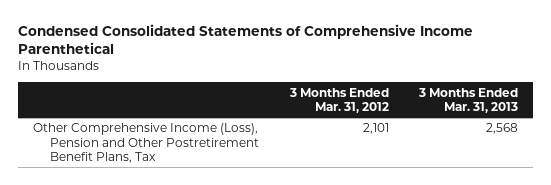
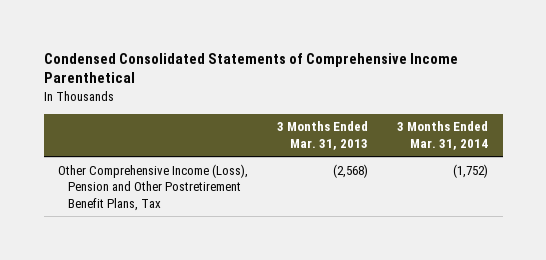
[288,87,389,114] 3 Months Ended Mar. 31, 2012 -> none
none -> [397,121,489,150] 3 Months Ended Mar. 31, 2014
[486,123,519,135] 2,568 -> [333,163,369,178] (2,568)

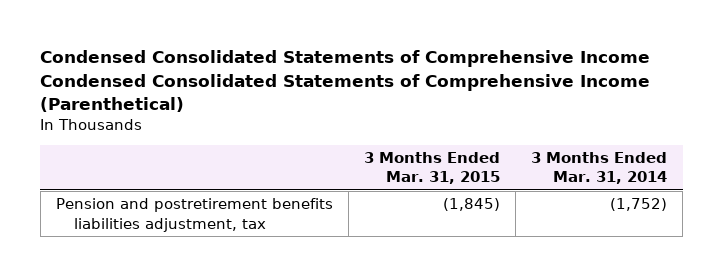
[43,52,458,84] Condensed Consolidated Statements of Comprehensive Income Parenthetical -> [40,50,651,112] Condensed Consolidated Statements of Comprehensive Income Condensed Consolidated Statements of Comprehensive Income (Parenthetical)
[277,121,369,150] 3 Months Ended Mar. 31, 2013 -> none
none -> [363,151,500,185] 3 Months Ended Mar. 31, 2015
[58,163,249,211] Other Comprehensive Income (Loss), Pension and Other Postretirement Benefit Plans, Tax -> [55,198,333,232] Pension and postretirement benefits liabilities adjustment, tax

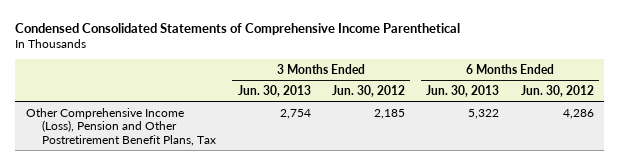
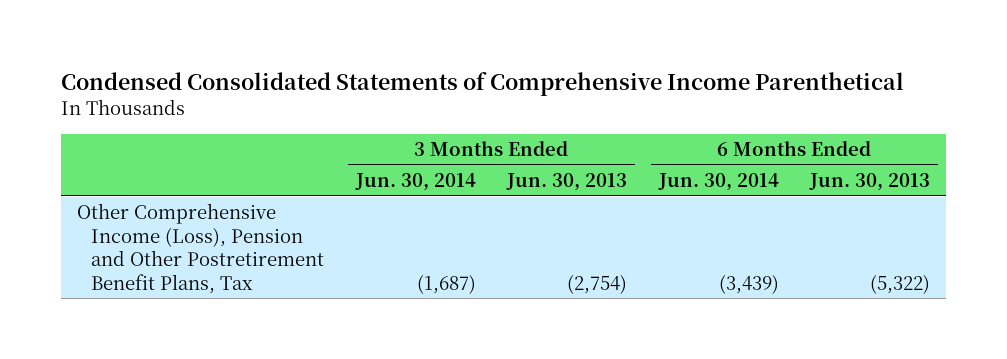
[332,84,406,97] Jun. 30, 2012 -> none
[520,84,594,97] Jun. 30, 2012 -> none
none -> [354,173,476,192] Jun. 30, 2014
none -> [657,173,779,192] Jun. 30, 2014
[279,108,311,119] 2,754 -> [567,273,628,294] (2,754)
[468,108,500,119] 5,322 -> [870,273,931,294] (5,322)

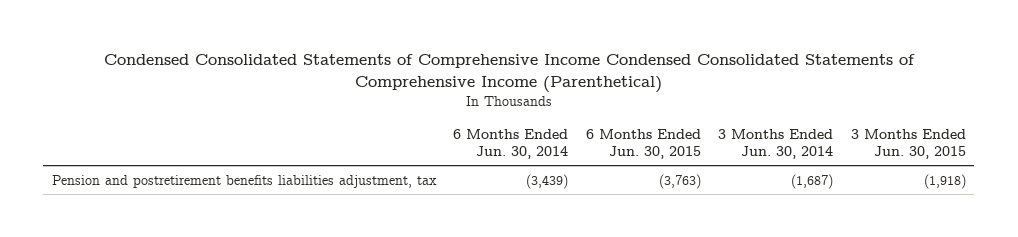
[61,72,905,97] Condensed Consolidated Statements of Comprehensive Income Parenthetical -> [103,54,915,94] Condensed Consolidated Statements of Comprehensive Income Condensed Consolidated Statements of Comprehensive Income (Parenthetical)
[506,173,628,192] Jun. 30, 2013 -> none
[809,173,931,192] Jun. 30, 2013 -> none
none -> [585,128,701,160] 6 Months Ended Jun. 30, 2015
none -> [850,128,966,160] 3 Months Ended Jun. 30, 2015
[76,203,325,294] Other Comprehensive Income (Loss), Pension and Other Postretirement Benefit Plans, Tax -> [52,174,438,188] Pension and postretirement benefits liabilities adjustment, tax

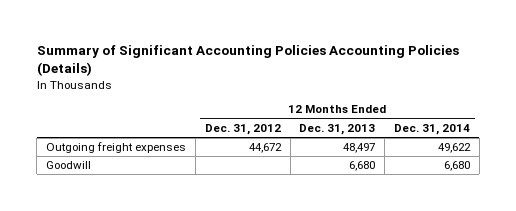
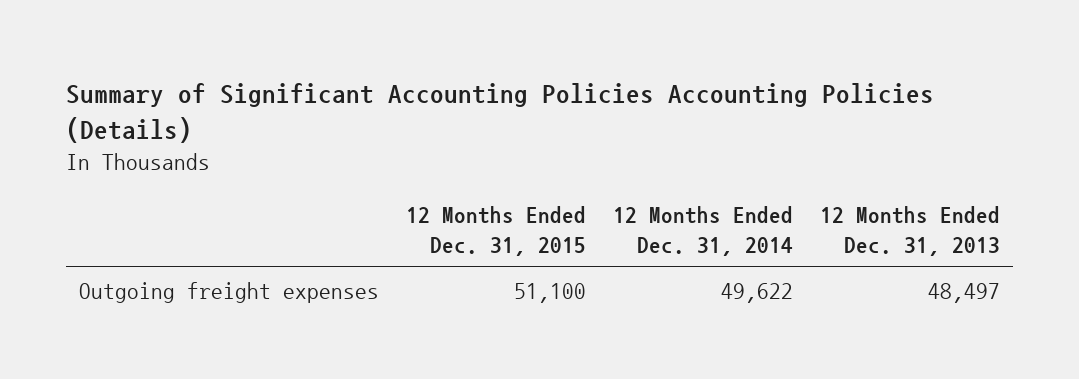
[204,123,281,135] Dec. 31, 2012 -> none
none -> [406,206,587,256] 12 Months Ended Dec. 31, 2015
[46,161,92,170] Goodwill -> none

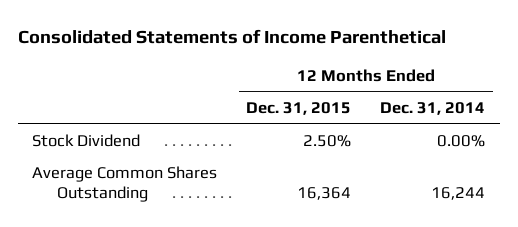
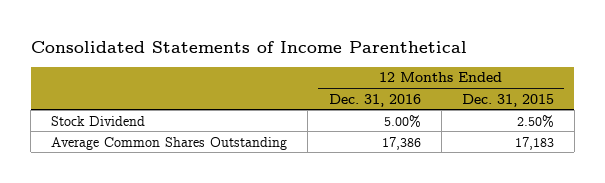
[380,101,486,115] Dec. 31, 2014 -> none
none -> [328,93,421,107] Dec. 31, 2016
[297,186,352,200] 16,364 -> [514,136,554,150] 17,183

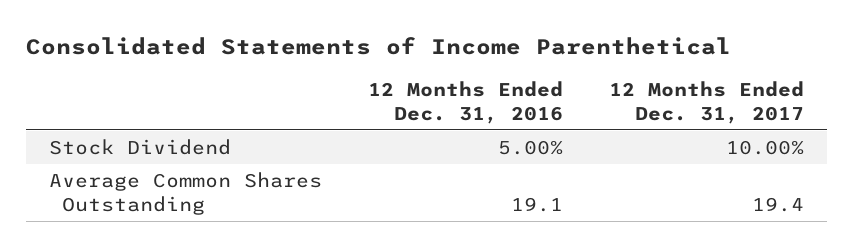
[461,93,554,107] Dec. 31, 2015 -> none
none -> [609,80,805,124] 12 Months Ended Dec. 31, 2017
[381,136,421,150] 17,386 -> [510,196,563,212] 19.1

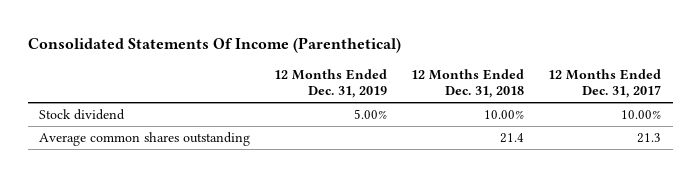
[25,37,731,56] Consolidated Statements of Income Parenthetical -> [27,37,401,54] Consolidated Statements Of Income (Parenthetical)
[367,80,563,124] 12 Months Ended Dec. 31, 2016 -> none
none -> [274,68,388,99] 12 Months Ended Dec. 31, 2019
none -> [410,68,524,99] 12 Months Ended Dec. 31, 2018
[48,139,231,156] Stock Dividend -> [39,109,126,121] Stock dividend
[48,172,322,215] Average Common Shares Outstanding -> [39,132,251,147] Average common shares outstanding
[752,196,805,212] 19.4 -> [636,133,661,144] 21.3

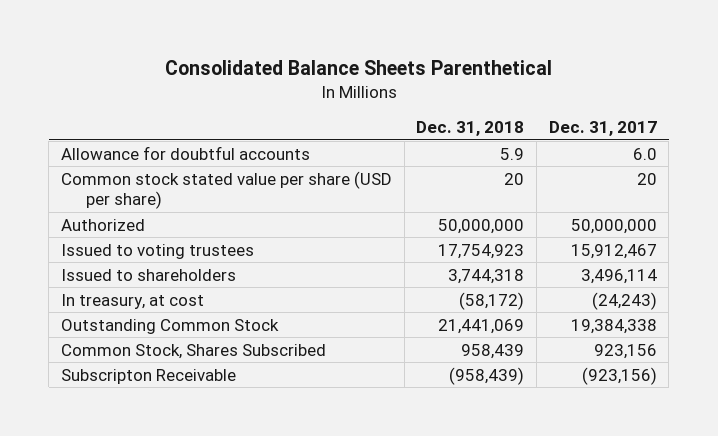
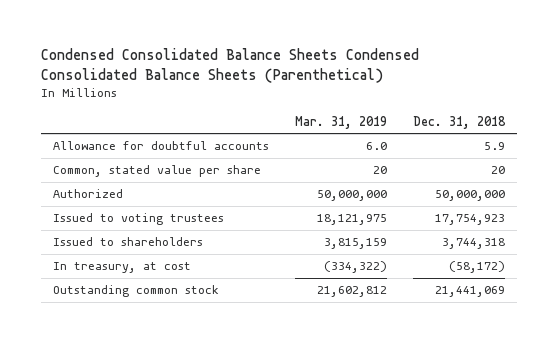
[164,60,552,76] Consolidated Balance Sheets Parenthetical -> [40,48,419,83] Condensed Consolidated Balance Sheets Condensed Consolidated Balance Sheets (Parenthetical)
[548,121,657,137] Dec. 31, 2017 -> none
none -> [295,115,388,129] Mar. 31, 2019
[61,170,393,210] Common stock stated value per share (USD per share) -> [53,165,262,178] Common, stated value per share
[61,343,327,359] Common Stock, Shares Subscribed -> none
[61,368,237,384] Subscripton Receivable -> none
[61,318,280,334] Outstanding Common Stock -> [53,285,220,298] Outstanding common stock

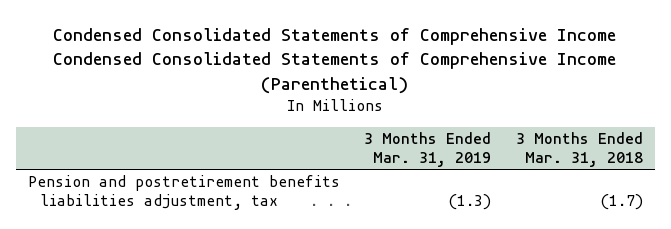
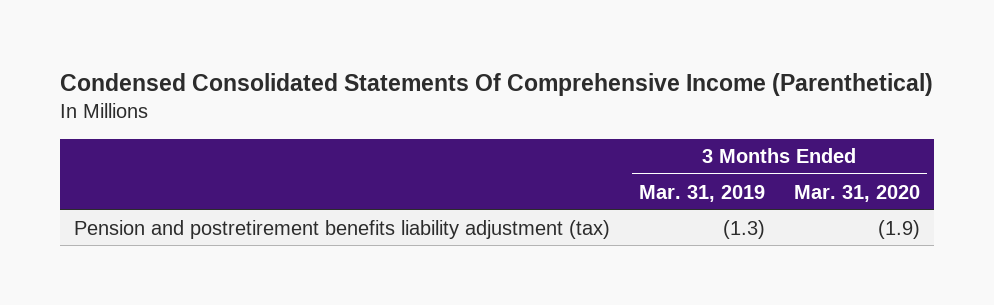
[53,27,617,94] Condensed Consolidated Statements of Comprehensive Income Condensed Consolidated Statements of Comprehensive Income (Parenthetical) -> [60,73,934,97] Condensed Consolidated Statements Of Comprehensive Income (Parenthetical)
[515,131,643,167] 3 Months Ended Mar. 31, 2018 -> none
none -> [793,184,920,202] Mar. 31, 2020
[28,175,341,211] Pension and postretirement benefits liabilities adjustment, tax -> [74,219,611,239] Pension and postretirement benefits liability adjustment (tax)

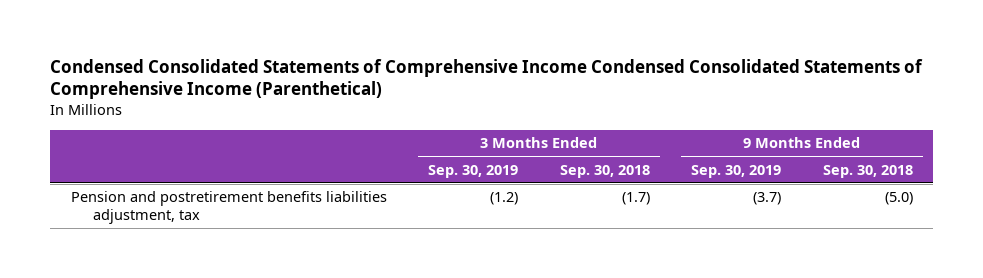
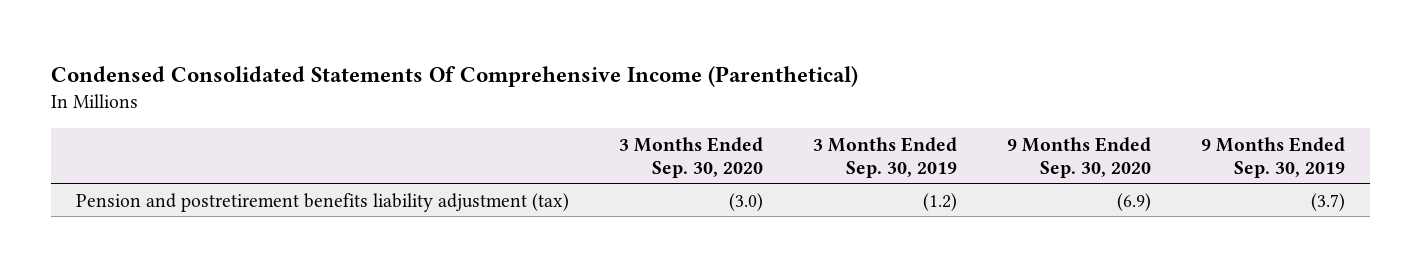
[49,58,923,100] Condensed Consolidated Statements of Comprehensive Income Condensed Consolidated Statements of Comprehensive Income (Parenthetical) -> [51,65,859,87] Condensed Consolidated Statements Of Comprehensive Income (Parenthetical)
[559,164,650,178] Sep. 30, 2018 -> none
[822,164,913,178] Sep. 30, 2018 -> none
none -> [619,136,764,178] 3 Months Ended Sep. 30, 2020
none -> [1006,136,1151,178] 9 Months Ended Sep. 30, 2020
[70,191,387,225] Pension and postretirement benefits liabilities adjustment, tax -> [76,192,570,212] Pension and postretirement benefits liability adjustment (tax)

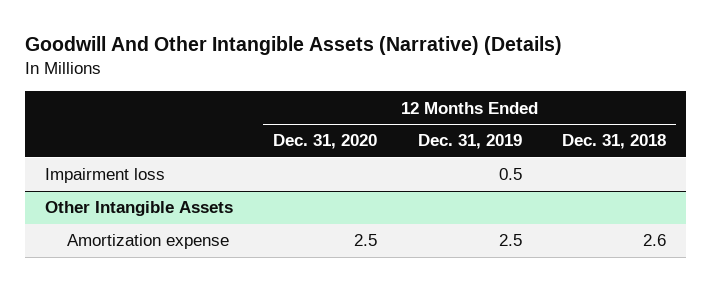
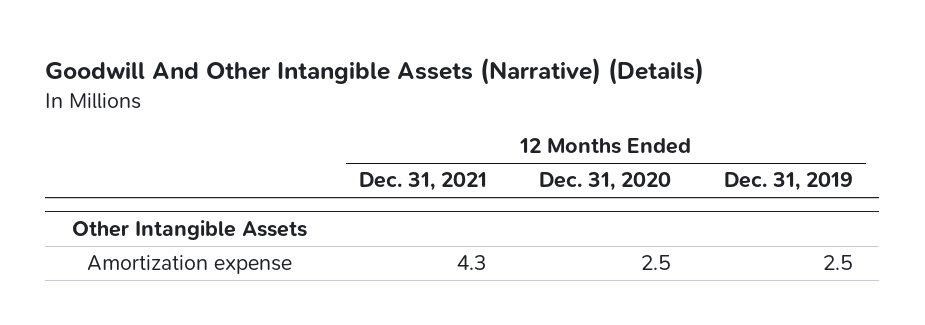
[561,134,666,150] Dec. 31, 2018 -> none
none -> [359,172,488,192] Dec. 31, 2021
[44,168,165,184] Impairment loss -> none

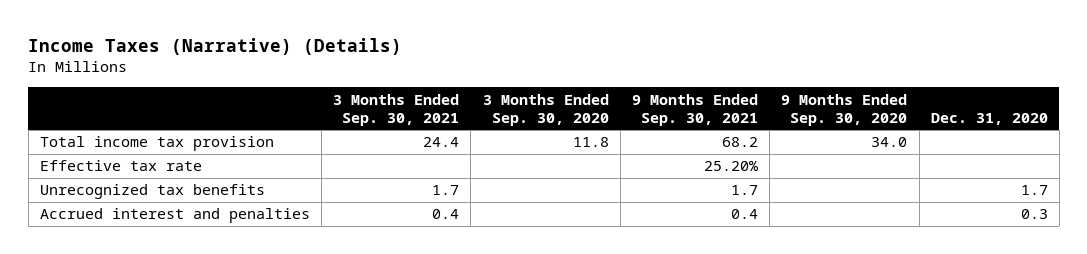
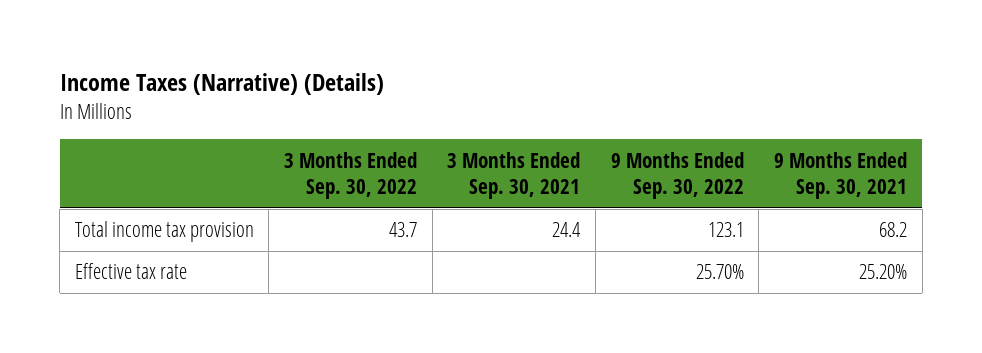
[482,93,609,126] 3 Months Ended Sep. 30, 2020 -> none
[781,93,908,126] 9 Months Ended Sep. 30, 2020 -> none
[930,112,1048,125] Dec. 31, 2020 -> none
none -> [283,151,417,200] 3 Months Ended Sep. 30, 2022
none -> [610,151,744,200] 9 Months Ended Sep. 30, 2022
[39,184,265,200] Unrecognized tax benefits -> none
[39,208,310,224] Accrued interest and penalties -> none

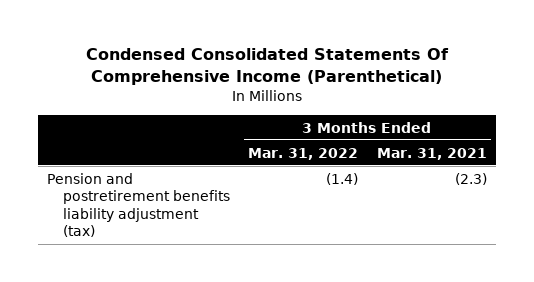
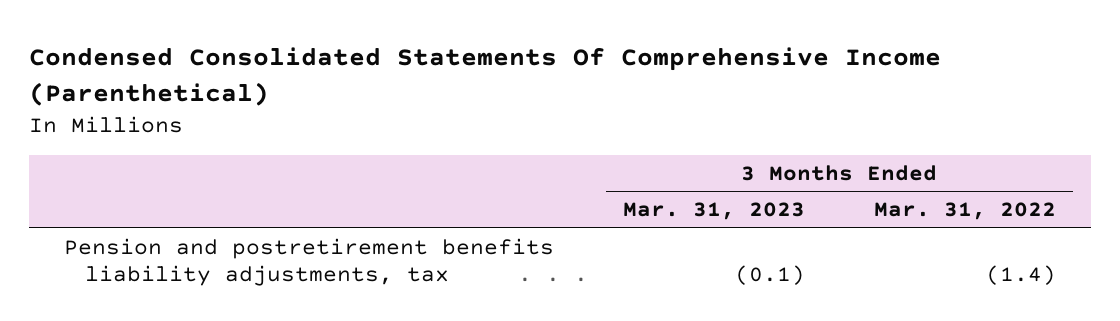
[376,147,487,160] Mar. 31, 2021 -> none
none -> [622,202,805,221] Mar. 31, 2023
[47,172,230,238] Pension and postretirement benefits liability adjustment (tax) -> [63,238,554,287] Pension and postretirement benefits liability adjustments, tax

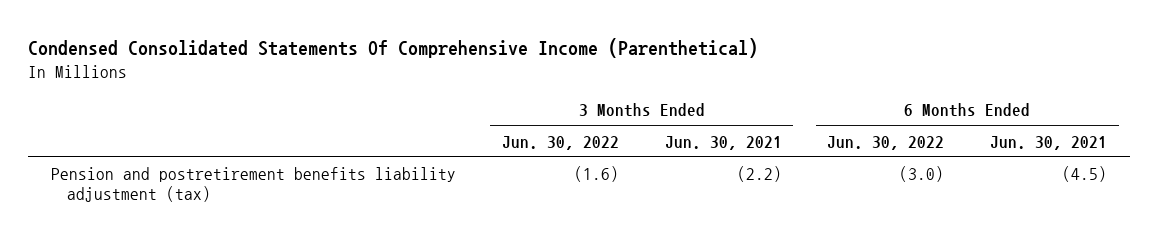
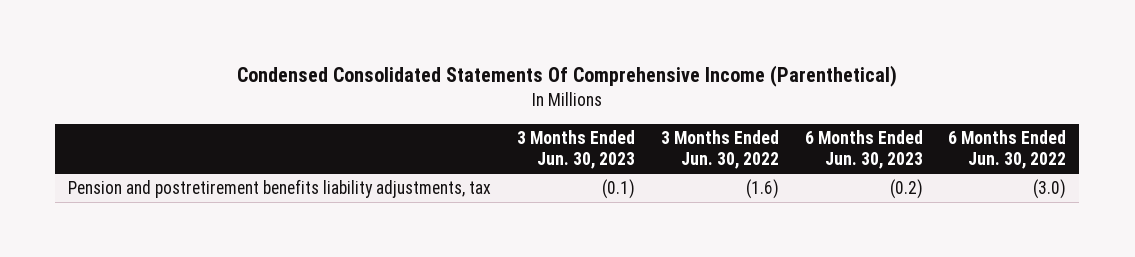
[664,135,782,150] Jun. 30, 2021 -> none
[990,135,1108,150] Jun. 30, 2021 -> none
none -> [516,130,635,170] 3 Months Ended Jun. 30, 2023
none -> [804,130,923,170] 6 Months Ended Jun. 30, 2023
[51,167,457,202] Pension and postretirement benefits liability adjustment (tax) -> [68,179,492,199] Pension and postretirement benefits liability adjustments, tax

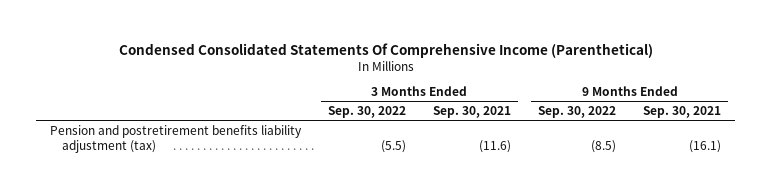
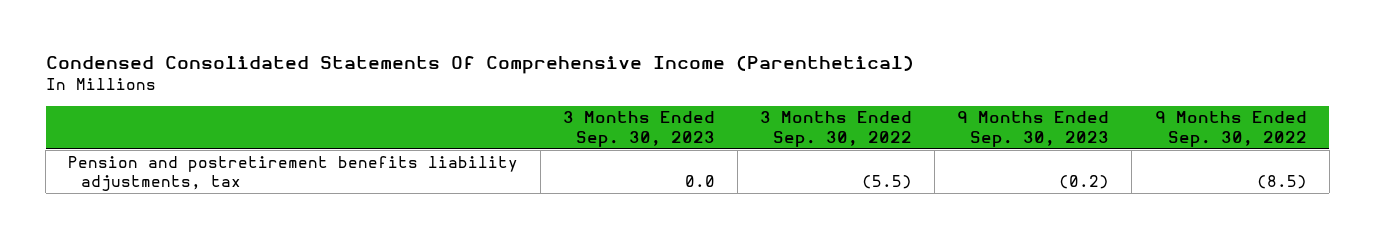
[433,106,512,119] Sep. 30, 2021 -> none
[643,106,722,119] Sep. 30, 2021 -> none
none -> [563,111,716,147] 3 Months Ended Sep. 30, 2023
none -> [957,111,1110,147] 9 Months Ended Sep. 30, 2023
[49,124,302,153] Pension and postretirement benefits liability adjustment (tax) -> [68,155,519,192] Pension and postretirement benefits liability adjustments, tax

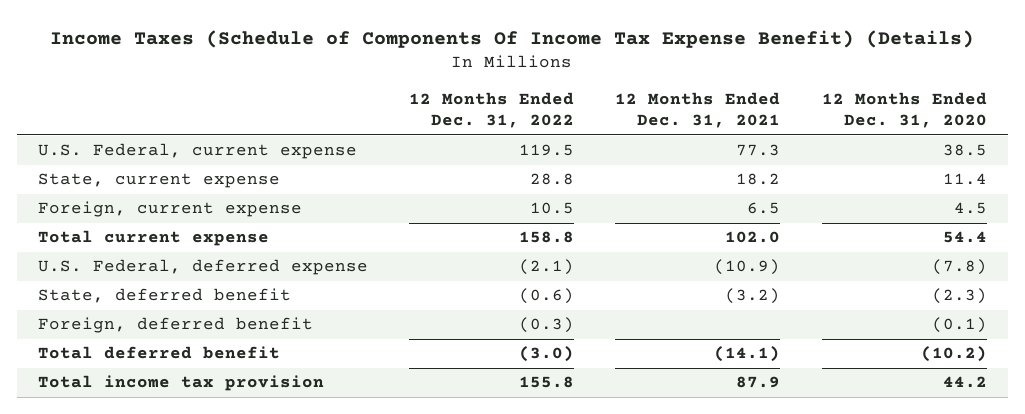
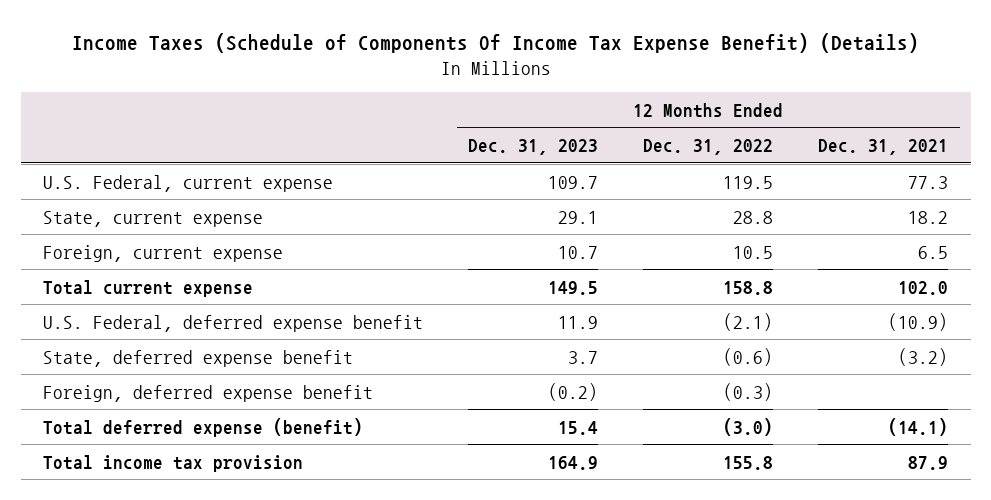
[821,91,987,129] 12 Months Ended Dec. 31, 2020 -> none
none -> [468,139,599,156] Dec. 31, 2023
[37,259,368,276] U.S. Federal, deferred expense -> [43,314,424,332] U.S. Federal, deferred expense benefit
[37,288,291,304] State, deferred benefit -> [43,349,354,367] State, deferred expense benefit
[37,317,313,334] Foreign, deferred benefit -> [43,384,374,402] Foreign, deferred expense benefit
[37,346,280,360] Total deferred benefit -> [43,417,364,437] Total deferred expense (benefit)

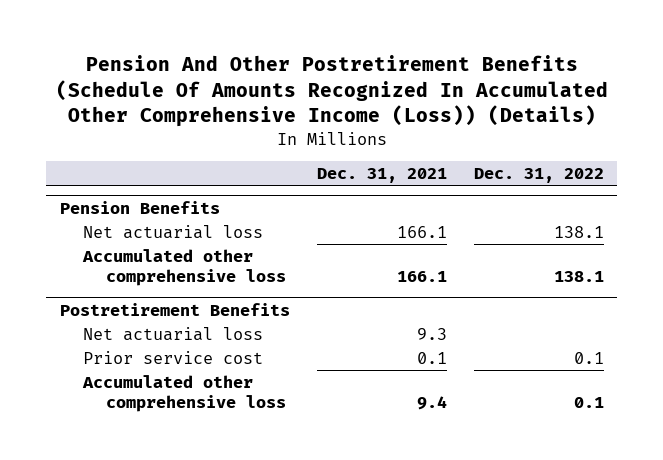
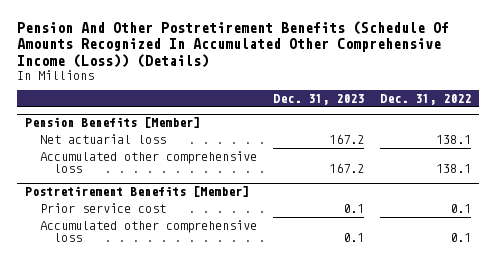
[316,167,447,183] Dec. 31, 2021 -> none
none -> [272,94,364,106] Dec. 31, 2023
[59,200,220,214] Pension Benefits -> [24,117,200,129] Pension Benefits [Member]
[82,326,263,341] Net actuarial loss -> none
[59,302,290,316] Postretirement Benefits -> [24,186,249,198] Postretirement Benefits [Member]

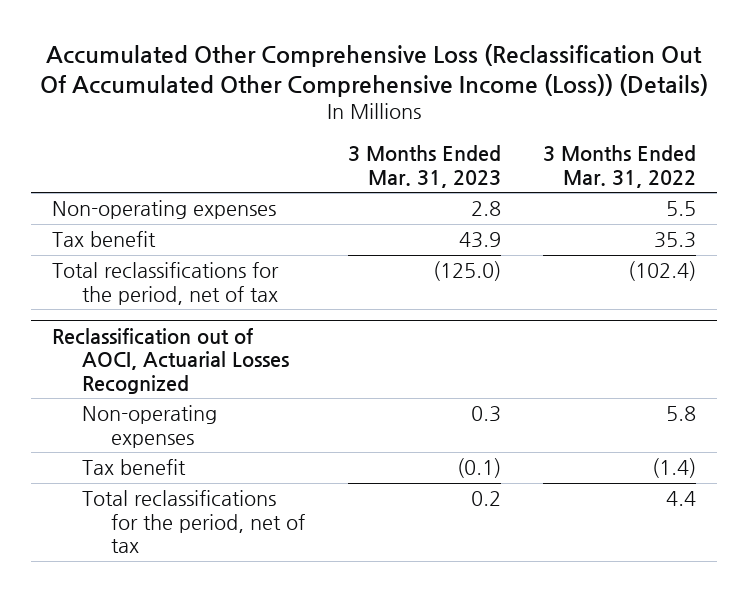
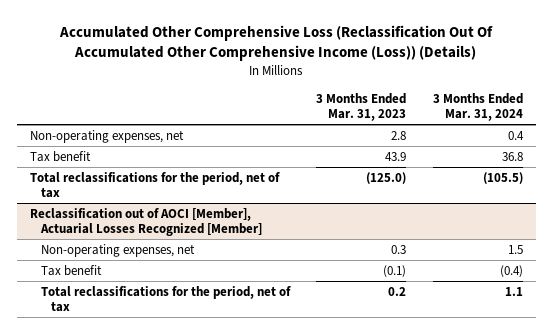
[542,145,696,188] 3 Months Ended Mar. 31, 2022 -> none
none -> [432,92,523,122] 3 Months Ended Mar. 31, 2024
[52,200,277,220] Non-operating expenses -> [30,129,185,143] Non-operating expenses, net
[52,328,289,394] Reclassification out of AOCI, Actuarial Losses Recognized -> [30,207,262,236] Reclassification out of AOCI [Member], Actuarial Losses Recognized [Member]
[81,405,217,448] Non-operating expenses -> [40,243,195,257] Non-operating expenses, net

